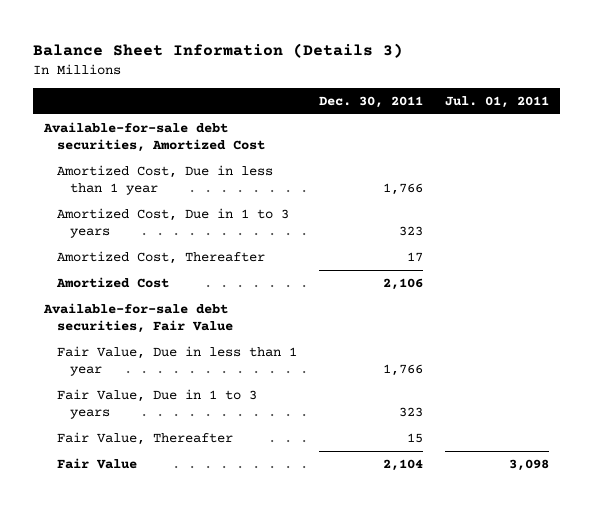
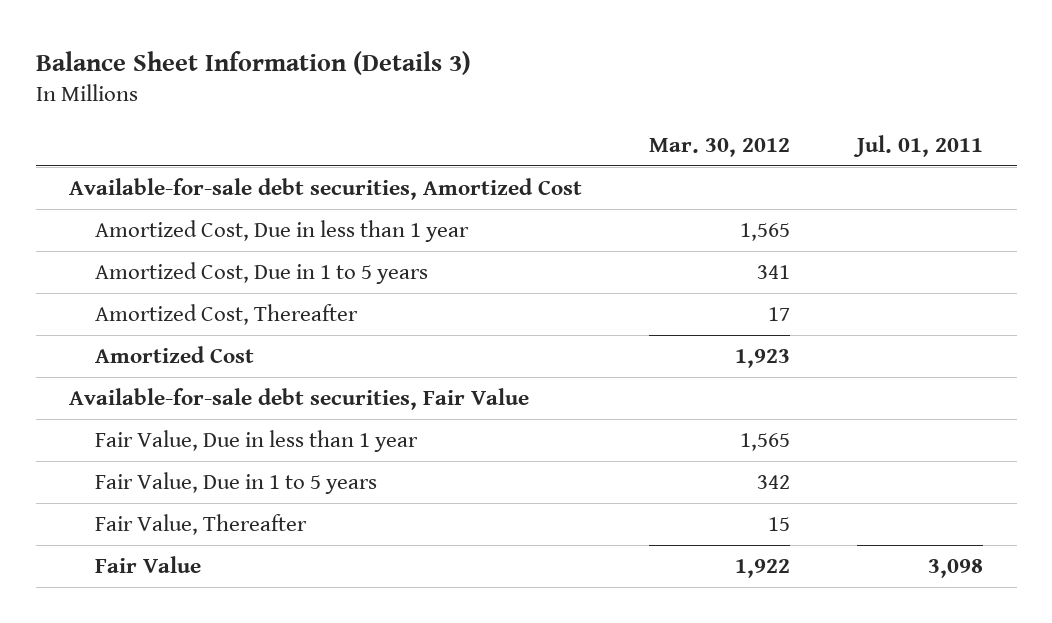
[318,96,423,109] Dec. 30, 2011 -> none
none -> [649,137,791,157] Mar. 30, 2012
[56,208,289,239] Amortized Cost, Due in 1 to 3 years -> [95,261,429,284] Amortized Cost, Due in 1 to 5 years
[56,389,257,420] Fair Value, Due in 1 to 3 years -> [95,471,378,494] Fair Value, Due in 1 to 5 years

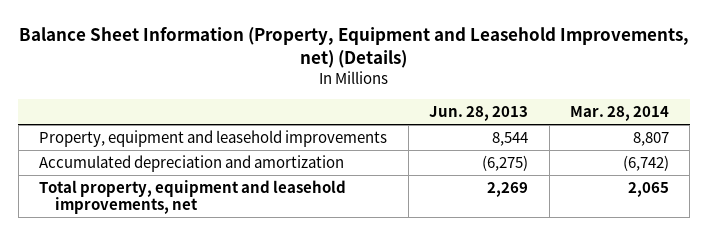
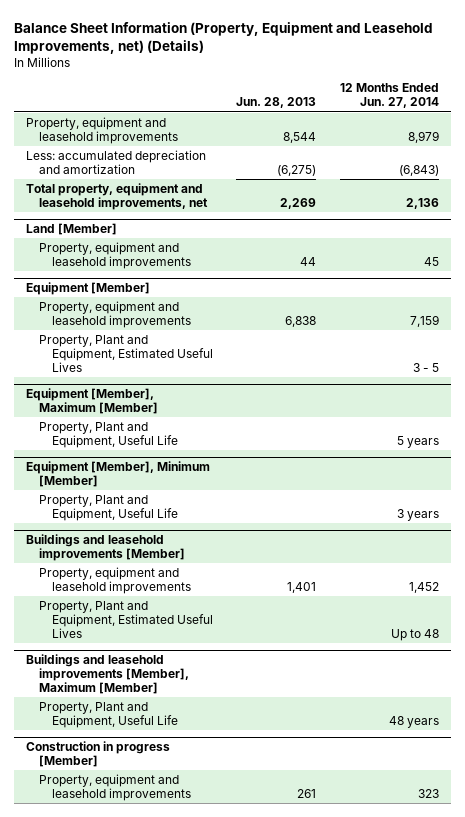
[569,106,669,122] Mar. 28, 2014 -> none
none -> [339,83,439,109] 12 Months Ended Jun. 27, 2014
[39,154,345,172] Accumulated depreciation and amortization -> [26,149,207,174] Less: accumulated depreciation and amortization
none -> [26,222,118,235] Land [Member]
none -> [38,241,191,269] Property, equipment and leasehold improvements
none -> [26,281,151,295] Equipment [Member]
none -> [38,300,191,328] Property, equipment and leasehold improvements
none -> [38,334,213,373] Property, Plant and Equipment, Estimated Useful Lives
none -> [26,387,158,415] Equipment [Member], Maximum [Member]
none -> [38,421,178,448] Property, Plant and Equipment, Useful Life
none -> [26,460,211,488] Equipment [Member], Minimum [Member]
none -> [38,494,178,521] Property, Plant and Equipment, Useful Life
none -> [26,533,185,562] Buildings and leasehold improvements [Member]
none -> [38,566,191,594] Property, equipment and leasehold improvements
none -> [38,600,213,639] Property, Plant and Equipment, Estimated Useful Lives
none -> [26,653,189,695] Buildings and leasehold improvements [Member], Maximum [Member]
none -> [38,701,178,728] Property, Plant and Equipment, Useful Life
none -> [26,740,171,768] Construction in progress [Member]
none -> [38,773,191,801] Property, equipment and leasehold improvements

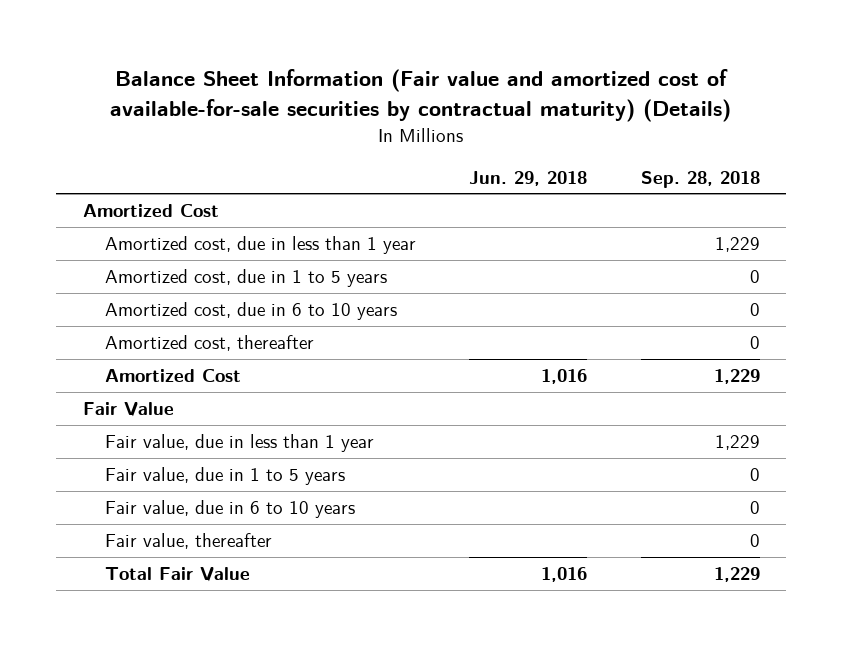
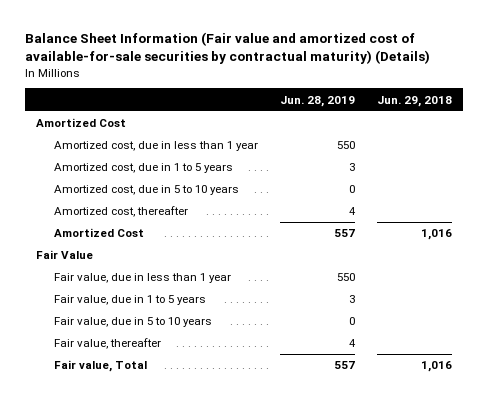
[640,170,760,188] Sep. 28, 2018 -> none
none -> [280,95,356,107] Jun. 28, 2019
[105,302,398,321] Amortized cost, due in 6 to 10 years -> [54,185,240,196] Amortized cost, due in 5 to 10 years
[105,500,356,519] Fair value, due in 6 to 10 years -> [54,317,213,328] Fair value, due in 5 to 10 years
[105,567,251,583] Total Fair Value -> [54,360,148,373] Fair value, Total

